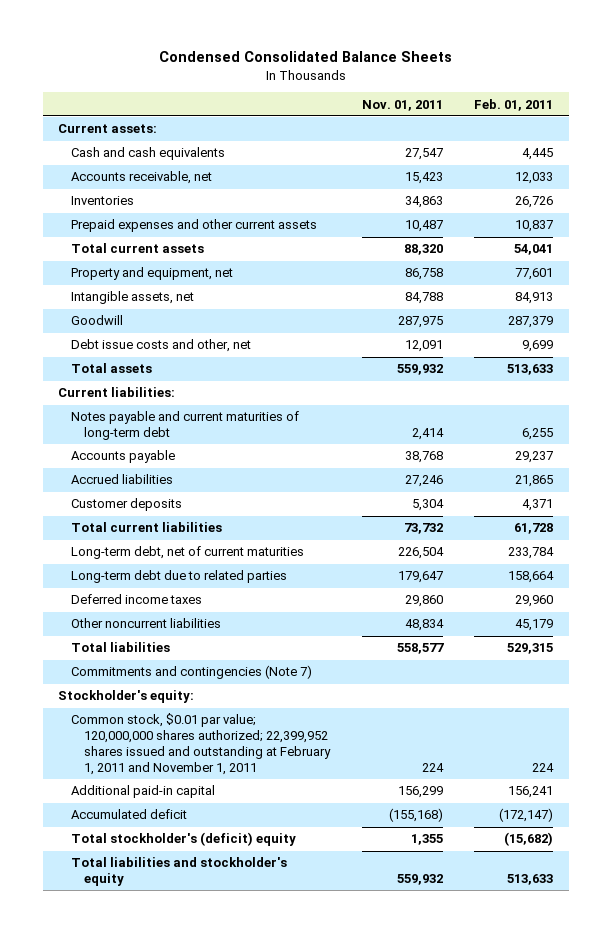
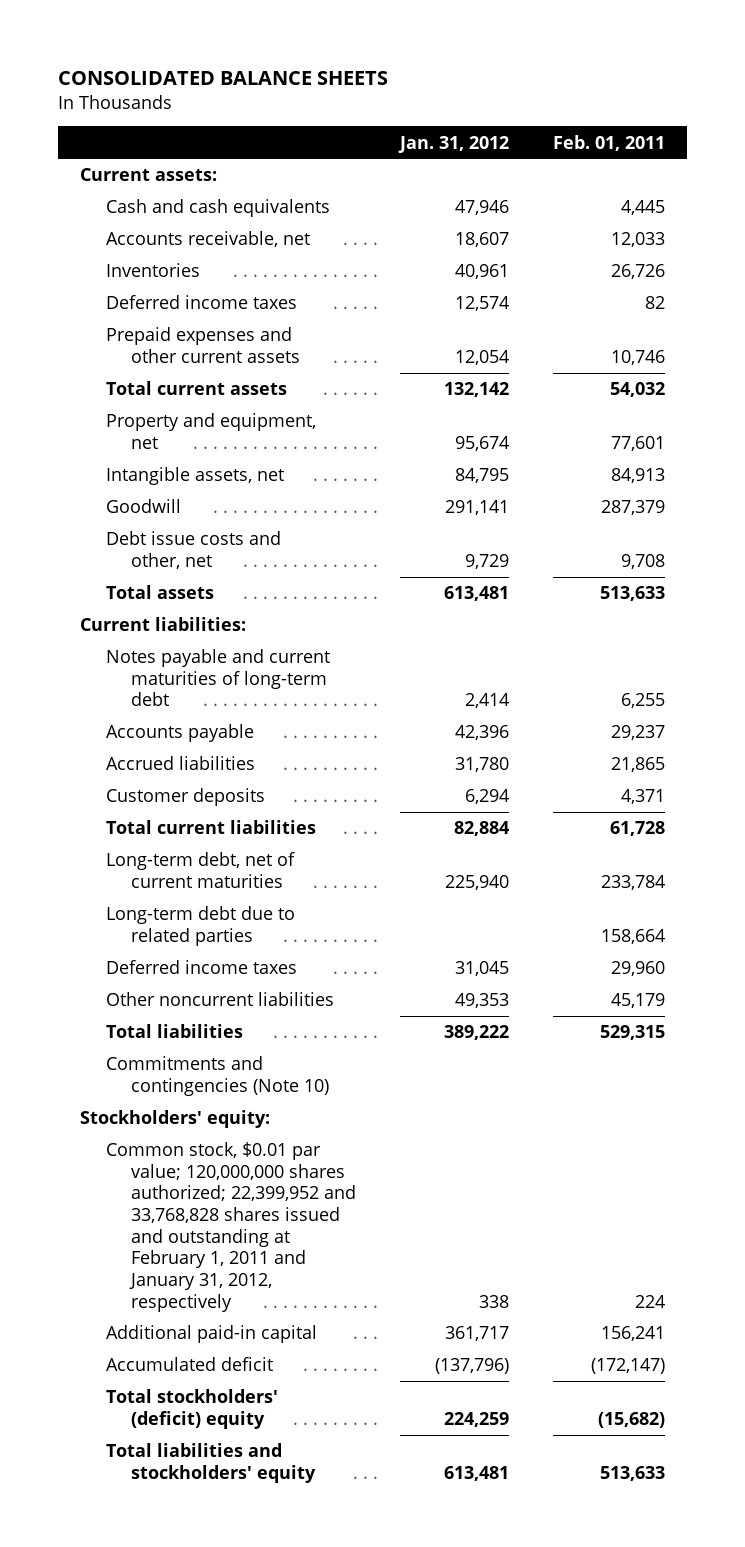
[158,51,452,63] Condensed Consolidated Balance Sheets -> [58,71,389,86] CONSOLIDATED BALANCE SHEETS
[361,99,443,111] Nov. 01, 2011 -> none
none -> [398,135,510,153] Jan. 31, 2012
none -> [105,295,297,310] Deferred income taxes
[515,220,554,233] 10,837 -> [611,349,666,365] 10,746
[514,244,554,256] 54,041 -> [610,382,666,398] 54,032
[522,340,554,353] 9,699 -> [621,553,666,569] 9,708
[71,665,313,680] Commitments and contingencies (Note 7) -> [105,1056,330,1096] Commitments and contingencies (Note 10)
[58,690,195,704] Stockholder's equity: -> [80,1110,271,1129] Stockholders' equity:
[71,713,331,775] Common stock, $0.01 par value; 120,000,000 shares authorized; 22,399,952 shares issued and outstanding at February 1, 2011 and November 1, 2011 -> [105,1142,357,1312] Common stock, $0.01 par value; 120,000,000 shares authorized; 22,399,952 and 33,768,828 shares issued and outstanding at February 1, 2011 and January 31, 2012, respectively
[71,832,297,847] Total stockholder's (deficit) equity -> [105,1389,278,1429] Total stockholders' (deficit) equity
[71,857,288,887] Total liabilities and stockholder's equity -> [105,1443,317,1483] Total liabilities and stockholders' equity

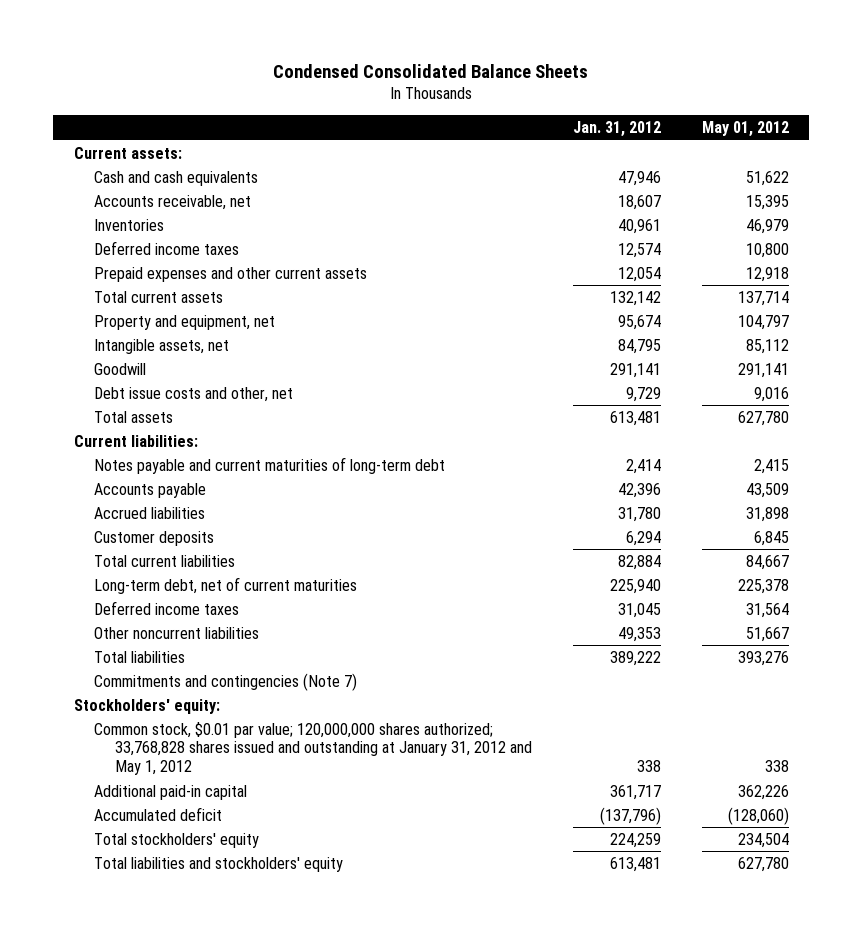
[58,71,389,86] CONSOLIDATED BALANCE SHEETS -> [273,63,589,78] Condensed Consolidated Balance Sheets
[553,134,666,151] Feb. 01, 2011 -> none
none -> [701,121,789,138] May 01, 2012
[105,906,295,946] Long-term debt due to related parties -> none
[105,1056,330,1096] Commitments and contingencies (Note 10) -> [94,672,358,691] Commitments and contingencies (Note 7)
[105,1142,357,1312] Common stock, $0.01 par value; 120,000,000 shares authorized; 22,399,952 and 33,768,828 shares issued and outstanding at February 1, 2011 and January 31, 2012, respectively -> [94,721,532,776] Common stock, $0.01 par value; 120,000,000 shares authorized; 33,768,828 shares issued and outstanding at January 31, 2012 and May 1, 2012
[105,1389,278,1429] Total stockholders' (deficit) equity -> [94,832,260,848] Total stockholders' equity

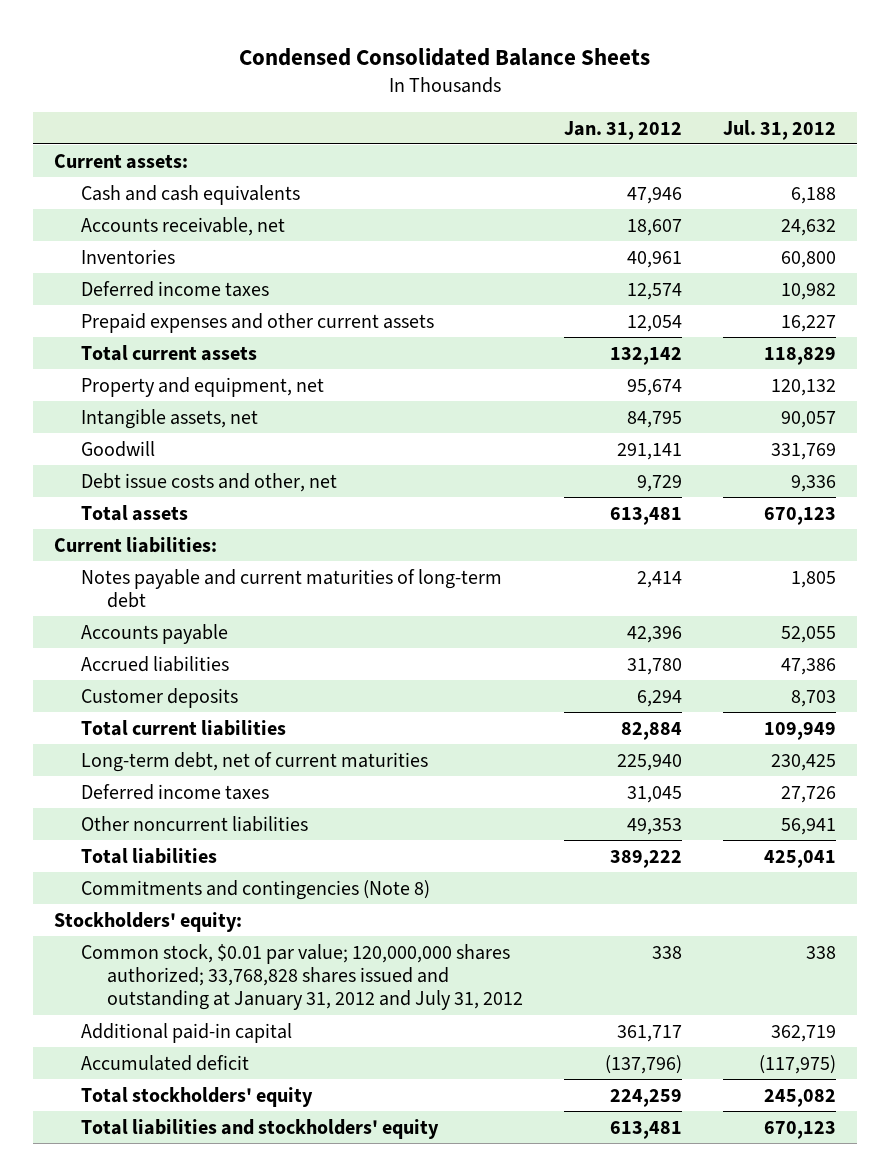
[701,121,789,138] May 01, 2012 -> none
none -> [723,119,837,140] Jul. 31, 2012
[94,672,358,691] Commitments and contingencies (Note 7) -> [80,879,430,900] Commitments and contingencies (Note 8)
[94,721,532,776] Common stock, $0.01 par value; 120,000,000 shares authorized; 33,768,828 shares issued and outstanding at January 31, 2012 and May 1, 2012 -> [80,943,524,1011] Common stock, $0.01 par value; 120,000,000 shares authorized; 33,768,828 shares issued and outstanding at January 31, 2012 and July 31, 2012

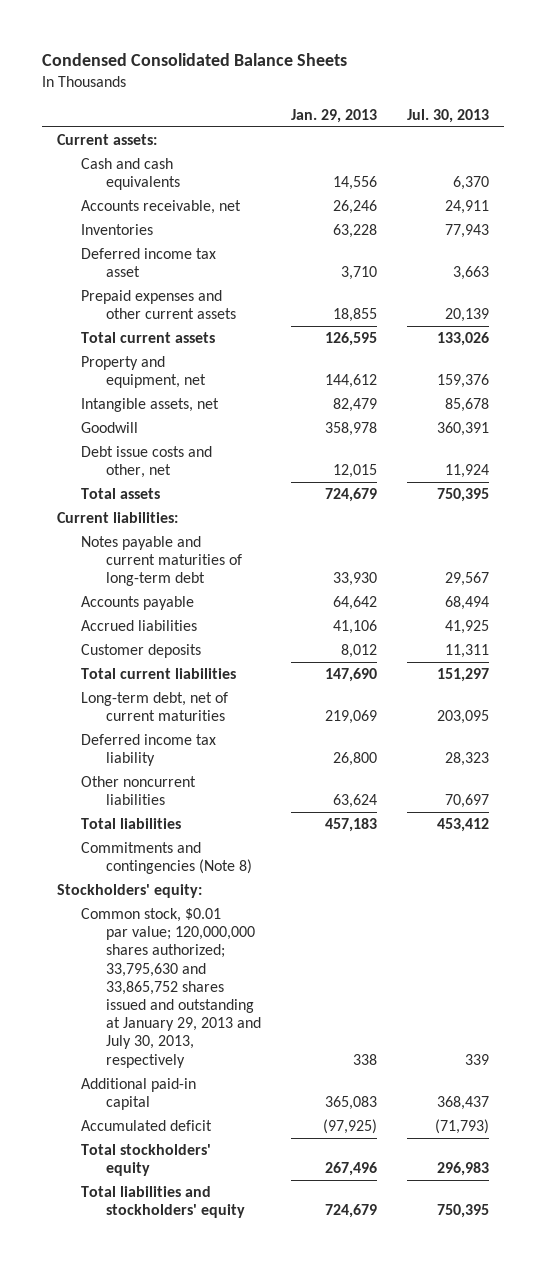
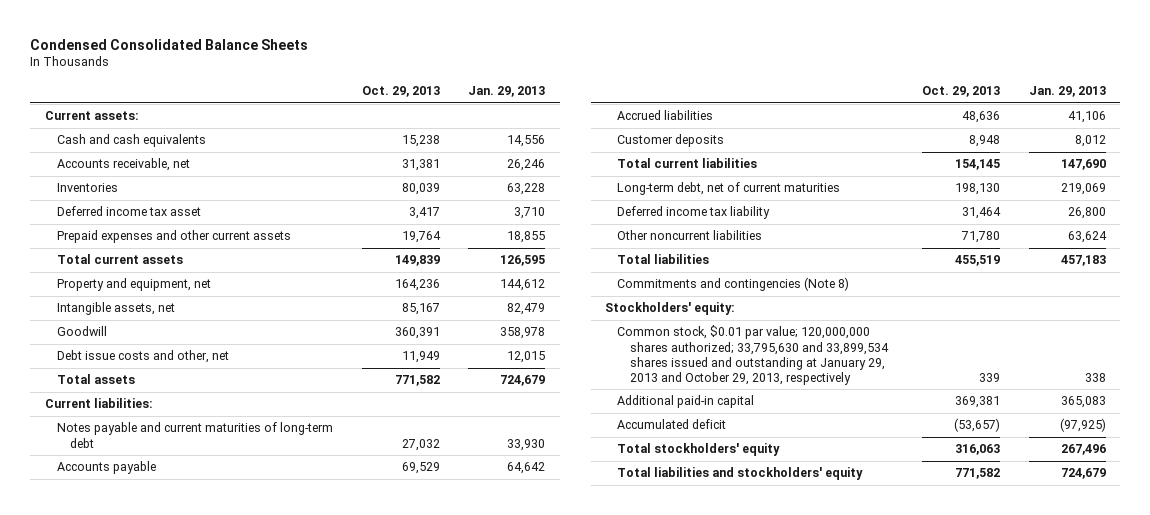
[406,108,489,123] Jul. 30, 2013 -> none
none -> [361,86,440,98] Oct. 29, 2013
[81,908,261,1068] Common stock, $0.01 par value; 120,000,000 shares authorized; 33,795,630 and 33,865,752 shares issued and outstanding at January 29, 2013 and July 30, 2013, respectively -> [617,325,889,385] Common stock, $0.01 par value; 120,000,000 shares authorized; 33,795,630 and 33,899,534 shares issued and outstanding at January 29, 2013 and October 29, 2013, respectively

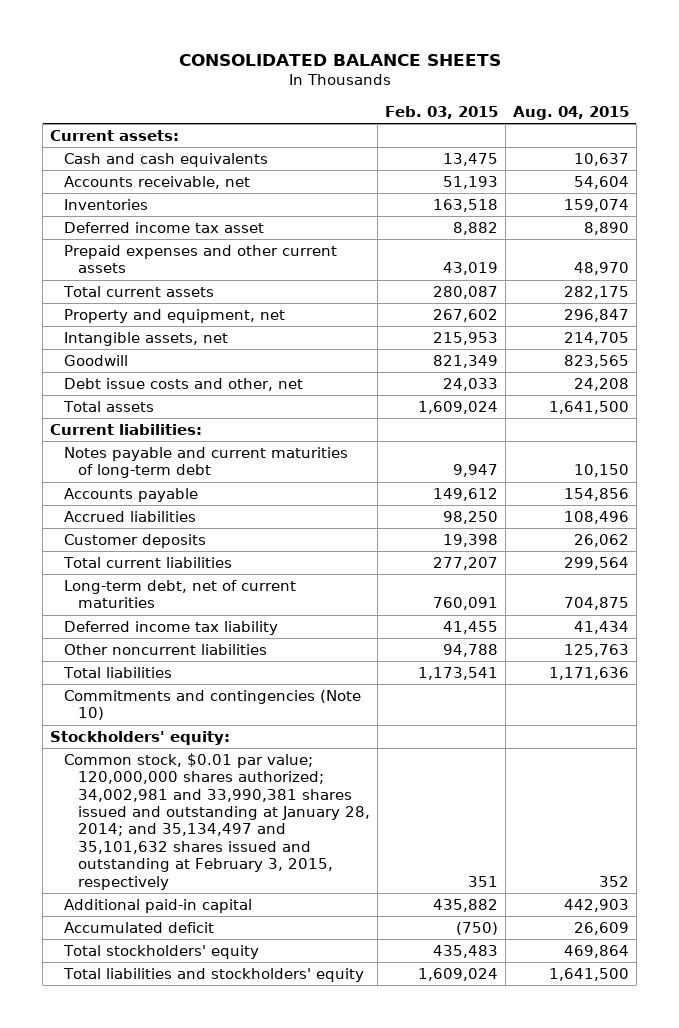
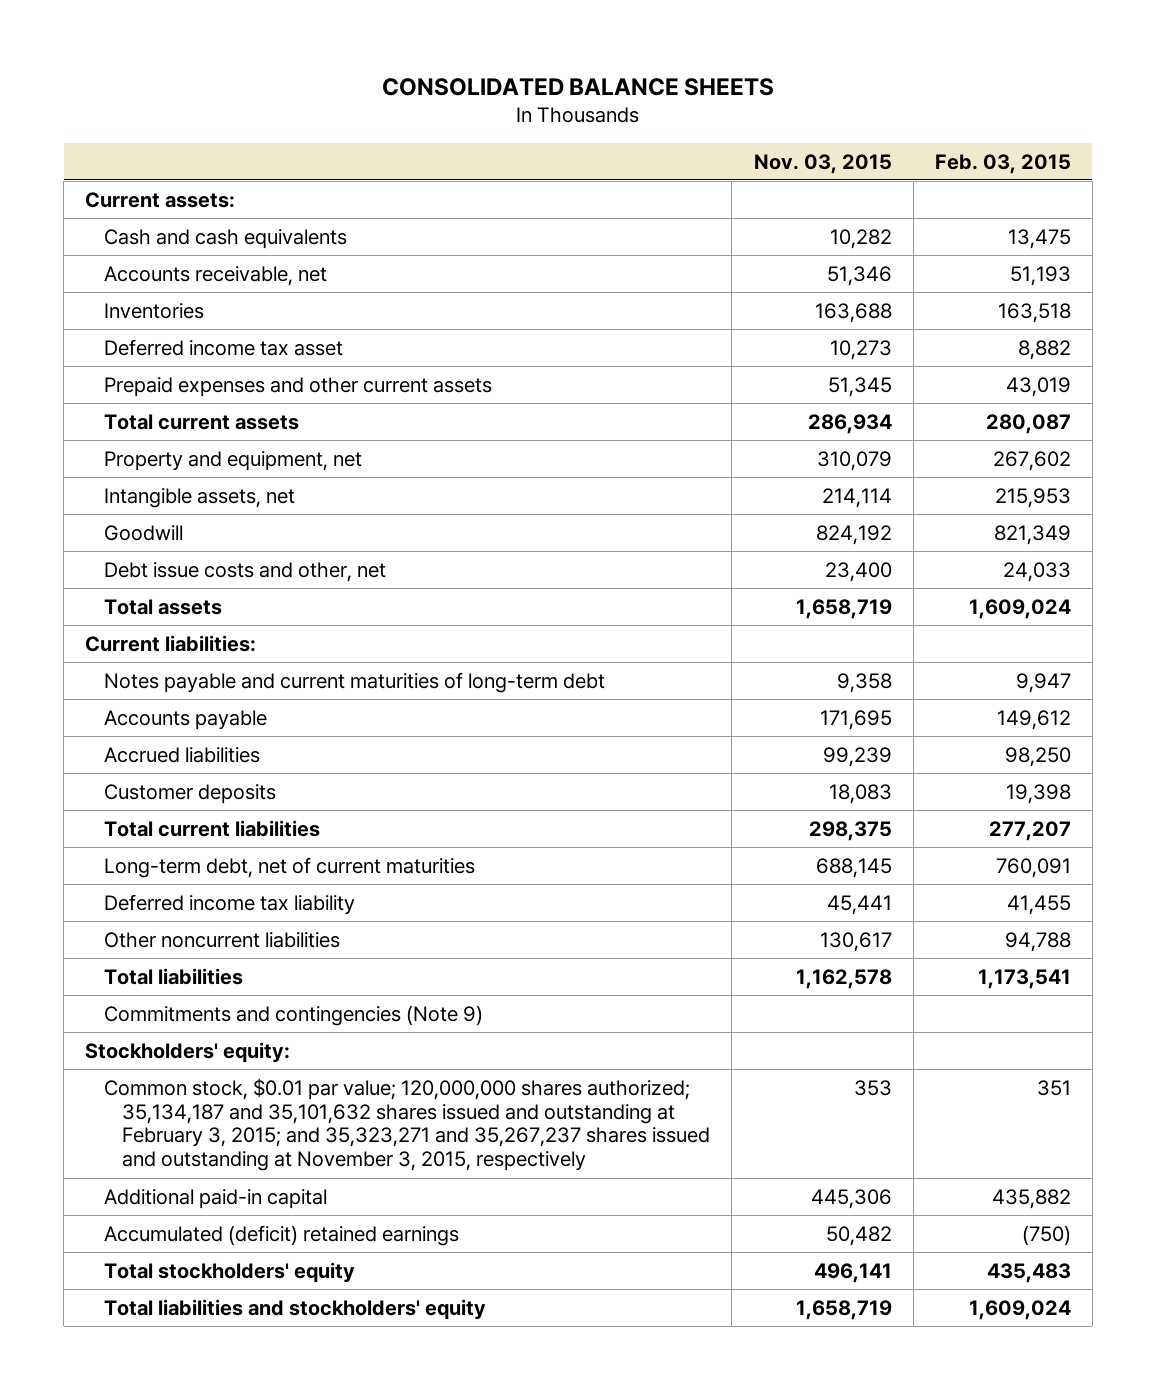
[512,105,629,120] Aug. 04, 2015 -> none
none -> [753,153,892,174] Nov. 03, 2015
[64,689,362,721] Commitments and contingencies (Note 10) -> [103,1004,483,1026] Commitments and contingencies (Note 9)
[64,752,370,890] Common stock, $0.01 par value; 120,000,000 shares authorized; 34,002,981 and 33,990,381 shares issued and outstanding at January 28, 2014; and 35,134,497 and 35,101,632 shares issued and outstanding at February 3, 2015, respectively -> [103,1077,711,1172] Common stock, $0.01 par value; 120,000,000 shares authorized; 35,134,187 and 35,101,632 shares issued and outstanding at February 3, 2015; and 35,323,271 and 35,267,237 shares issued and outstanding at November 3, 2015, respectively
[64,921,215,933] Accumulated deficit -> [103,1224,459,1246] Accumulated (deficit) retained earnings

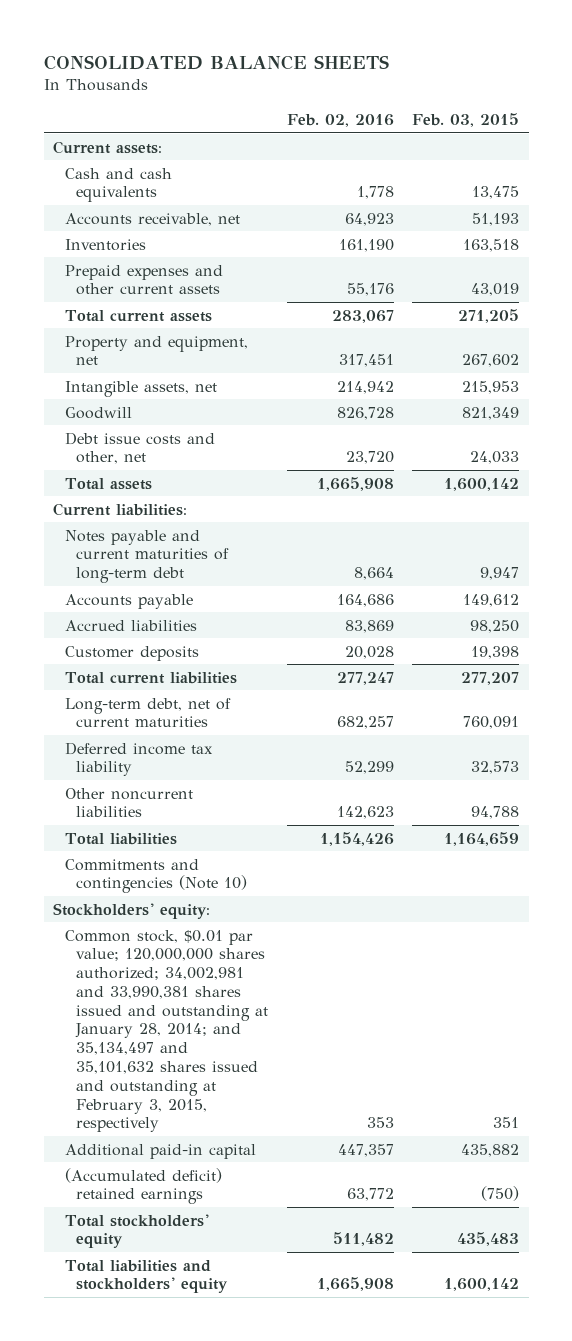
[753,153,892,174] Nov. 03, 2015 -> none
none -> [286,114,394,128] Feb. 02, 2016
[103,338,343,356] Deferred income tax asset -> none
[985,413,1071,434] 280,087 -> [458,308,520,323] 271,205
[968,598,1071,619] 1,609,024 -> [444,477,520,491] 1,600,142
[1006,894,1071,915] 41,455 -> [471,761,520,775] 32,573
[977,968,1071,989] 1,173,541 -> [444,831,520,846] 1,164,659
[103,1004,483,1026] Commitments and contingencies (Note 9) -> [64,858,248,894] Commitments and contingencies (Note 10)
[103,1077,711,1172] Common stock, $0.01 par value; 120,000,000 shares authorized; 35,134,187 and 35,101,632 shares issued and outstanding at February 3, 2015; and 35,323,271 and 35,267,237 shares issued and outstanding at November 3, 2015, respectively -> [64,929,269,1133] Common stock, $0.01 par value; 120,000,000 shares authorized; 34,002,981 and 33,990,381 shares issued and outstanding at January 28, 2014; and 35,134,497 and 35,101,632 shares issued and outstanding at February 3, 2015, respectively
[103,1224,459,1246] Accumulated (deficit) retained earnings -> [64,1167,222,1205] (Accumulated deficit) retained earnings
[968,1299,1071,1320] 1,609,024 -> [444,1278,520,1292] 1,600,142

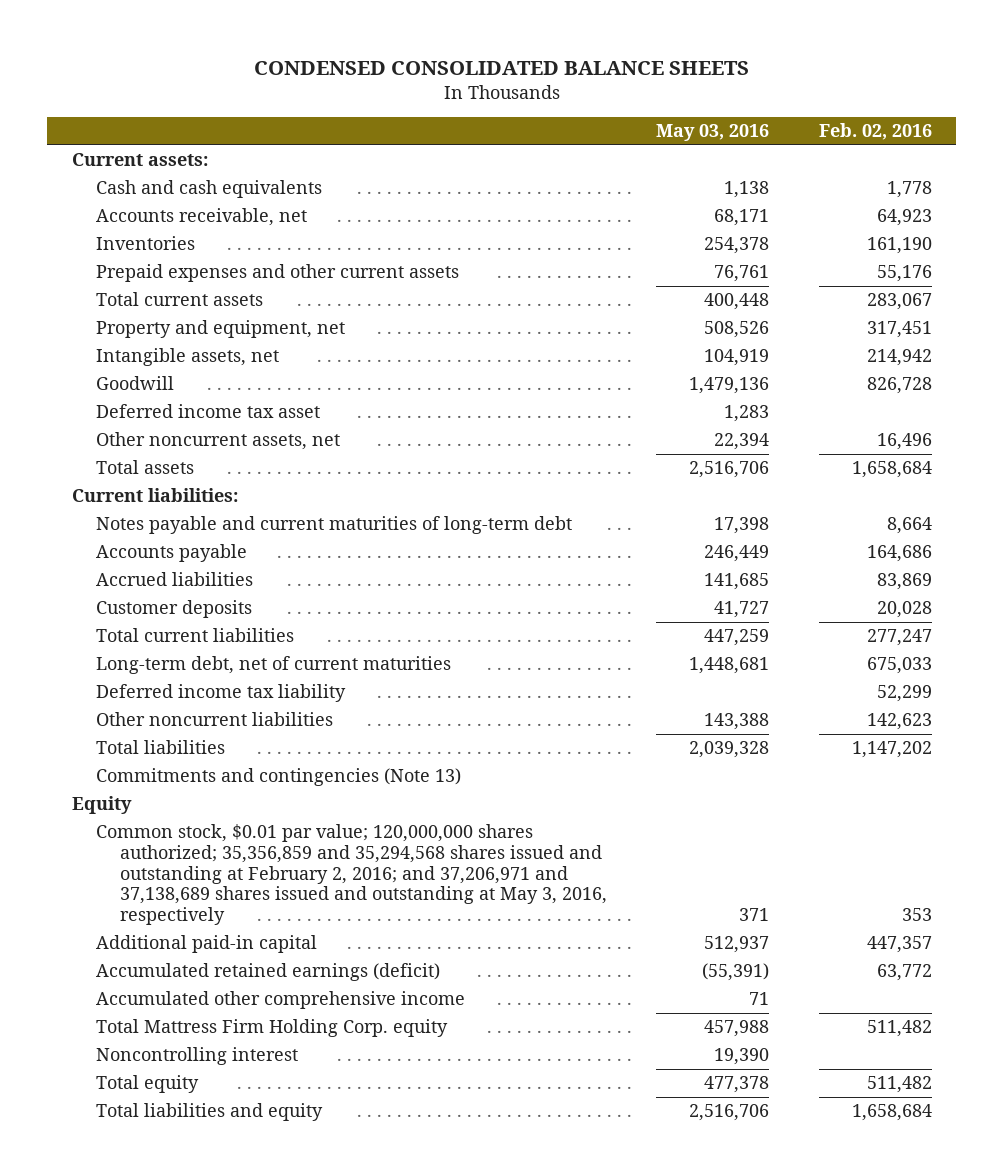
[43,54,389,70] CONSOLIDATED BALANCE SHEETS -> [253,60,749,75] CONDENSED CONSOLIDATED BALANCE SHEETS
[412,113,520,128] Feb. 03, 2015 -> none
none -> [656,123,770,141] May 03, 2016
[64,431,215,465] Debt issue costs and other, net -> none
none -> [95,404,320,419] Deferred income tax asset
none -> [95,432,340,451] Other noncurrent assets, net
[316,476,394,491] 1,665,908 -> [851,461,932,479] 1,658,684
[336,716,394,730] 682,257 -> [866,657,932,675] 675,033
[319,831,394,846] 1,154,426 -> [851,741,932,759] 1,147,202
[64,858,248,894] Commitments and contingencies (Note 10) -> [95,768,461,787] Commitments and contingencies (Note 13)
[53,902,211,919] Stockholders' equity: -> [71,796,132,815] Equity
[64,929,269,1133] Common stock, $0.01 par value; 120,000,000 shares authorized; 34,002,981 and 33,990,381 shares issued and outstanding at January 28, 2014; and 35,134,497 and 35,101,632 shares issued and outstanding at February 3, 2015, respectively -> [95,824,608,925] Common stock, $0.01 par value; 120,000,000 shares authorized; 35,356,859 and 35,294,568 shares issued and outstanding at February 2, 2016; and 37,206,971 and 37,138,689 shares issued and outstanding at May 3, 2016, respectively
[64,1167,222,1205] (Accumulated deficit) retained earnings -> [95,963,440,982] Accumulated retained earnings (deficit)
none -> [95,991,465,1010] Accumulated other comprehensive income
[64,1213,209,1249] Total stockholders' equity -> [95,1019,448,1038] Total Mattress Firm Holding Corp. equity
none -> [95,1047,298,1066] Noncontrolling interest
none -> [95,1075,199,1094] Total equity
[64,1259,229,1294] Total liabilities and stockholders' equity -> [95,1103,323,1122] Total liabilities and equity
[316,1277,394,1292] 1,665,908 -> [851,1104,932,1122] 1,658,684

